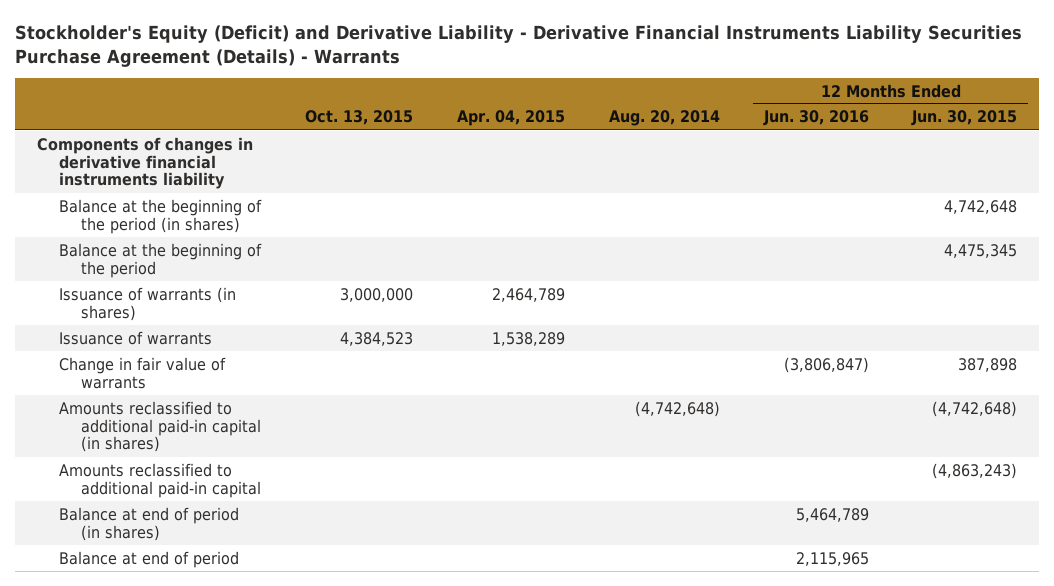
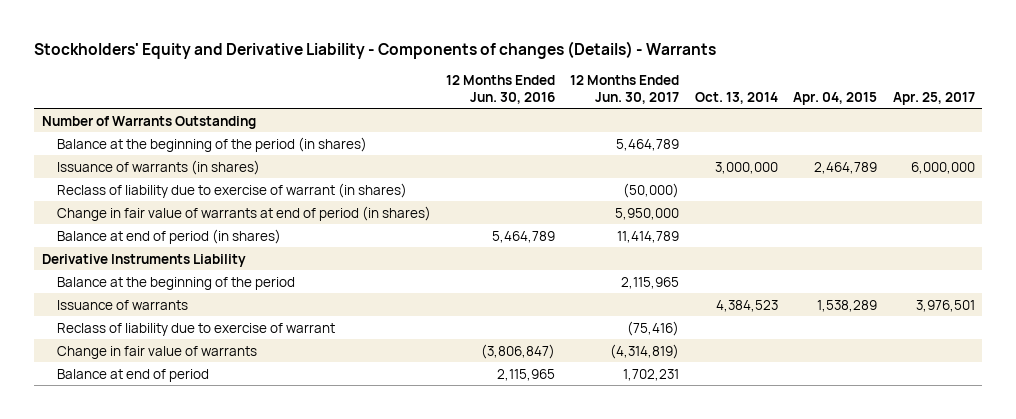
[14,24,1022,67] Stockholder's Equity (Deficit) and Derivative Liability - Derivative Financial Instruments Liability Securities Purchase Agreement (Details) - Warrants -> [33,40,716,59] Stockholders' Equity and Derivative Liability - Components of changes (Details) - Warrants
[304,110,413,126] Oct. 13, 2015 -> none
[608,110,720,127] Aug. 20, 2014 -> none
[911,110,1018,127] Jun. 30, 2015 -> none
none -> [570,75,680,104] 12 Months Ended Jun. 30, 2017
none -> [694,91,778,104] Oct. 13, 2014
none -> [892,91,975,105] Apr. 25, 2017
[36,136,253,190] Components of changes in derivative financial instruments liability -> none
none -> [41,115,256,129] Number of Warrants Outstanding
none -> [56,182,407,198] Reclass of liability due to exercise of warrant (in shares)
none -> [56,205,431,221] Change in fair value of warrants at end of period (in shares)
[58,506,239,541] Balance at end of period (in shares) -> [56,228,281,244] Balance at end of period (in shares)
none -> [41,253,246,267] Derivative Instruments Liability
[58,242,262,278] Balance at the beginning of the period -> [56,276,295,290] Balance at the beginning of the period
none -> [56,322,335,336] Reclass of liability due to exercise of warrant
[58,400,261,453] Amounts reclassified to additional paid-in capital (in shares) -> none
[58,462,261,498] Amounts reclassified to additional paid-in capital -> none

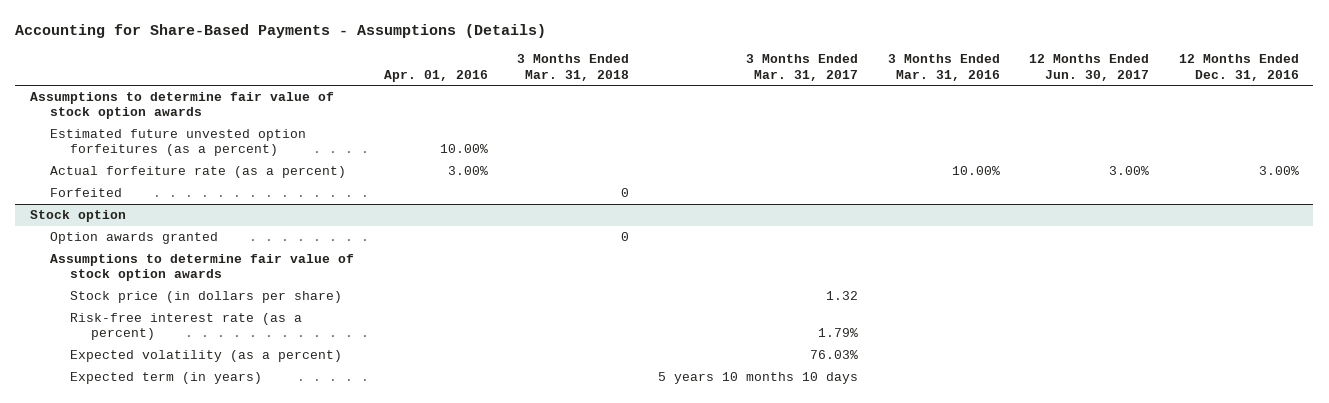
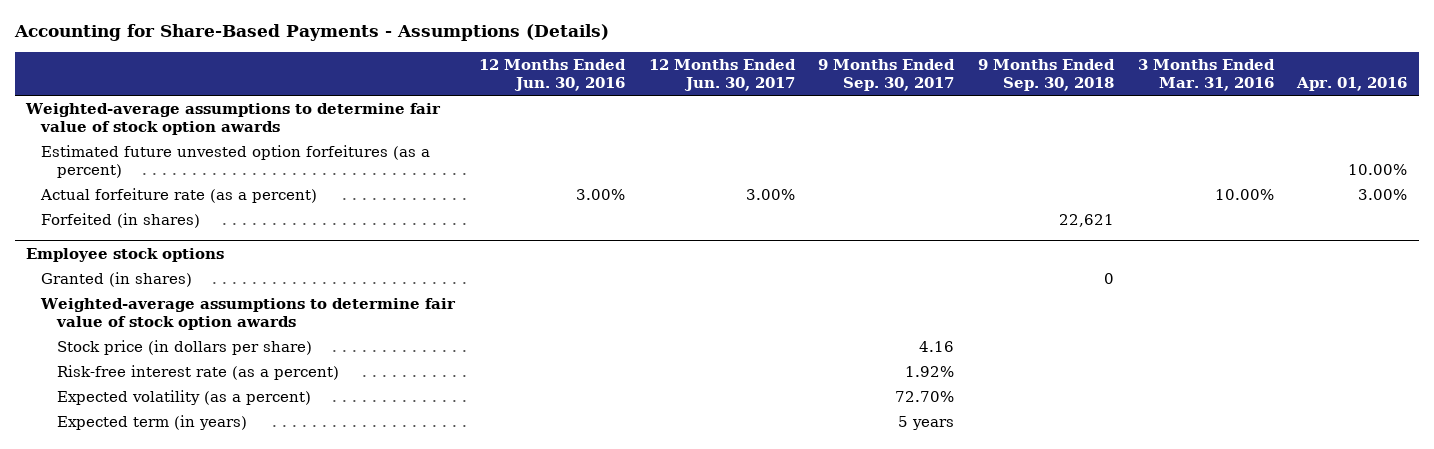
[517,54,630,81] 3 Months Ended Mar. 31, 2018 -> none
[746,54,859,81] 3 Months Ended Mar. 31, 2017 -> none
[1178,54,1299,81] 12 Months Ended Dec. 31, 2016 -> none
none -> [479,59,627,92] 12 Months Ended Jun. 30, 2016
none -> [818,59,956,92] 9 Months Ended Sep. 30, 2017
none -> [978,59,1116,92] 9 Months Ended Sep. 30, 2018
[29,92,334,120] Assumptions to determine fair value of stock option awards -> [25,103,442,136] Weighted-average assumptions to determine fair value of stock option awards
[50,188,123,198] Forfeited -> [41,213,201,229] Forfeited (in shares)
[29,210,126,223] Stock option -> [26,248,225,263] Employee stock options
[50,232,219,245] Option awards granted -> [41,272,193,288] Granted (in shares)
[50,254,355,282] Assumptions to determine fair value of stock option awards -> [40,298,457,331] Weighted-average assumptions to determine fair value of stock option awards

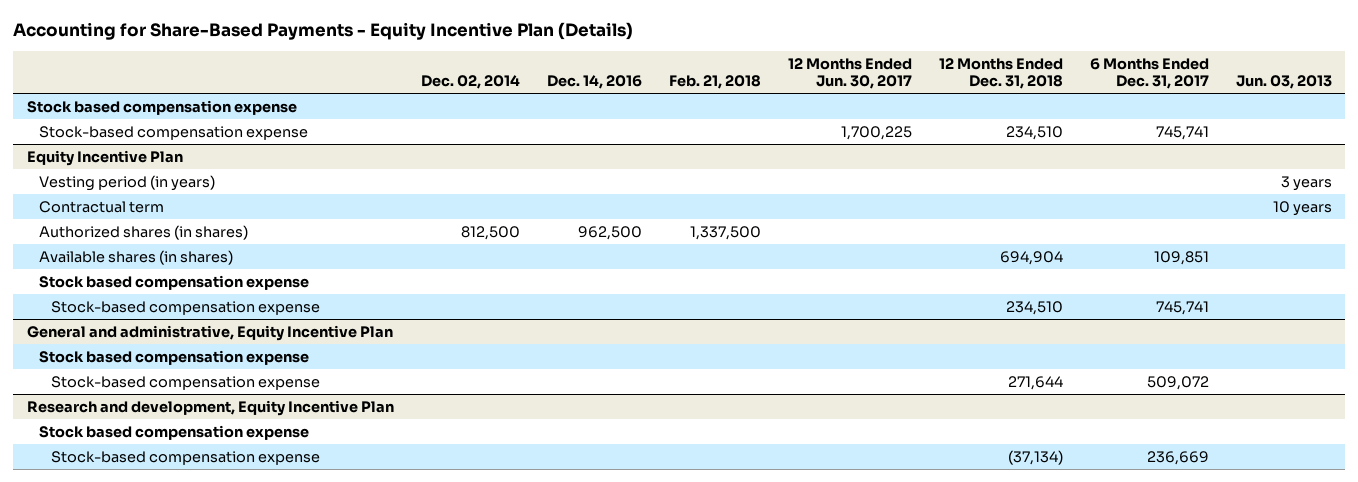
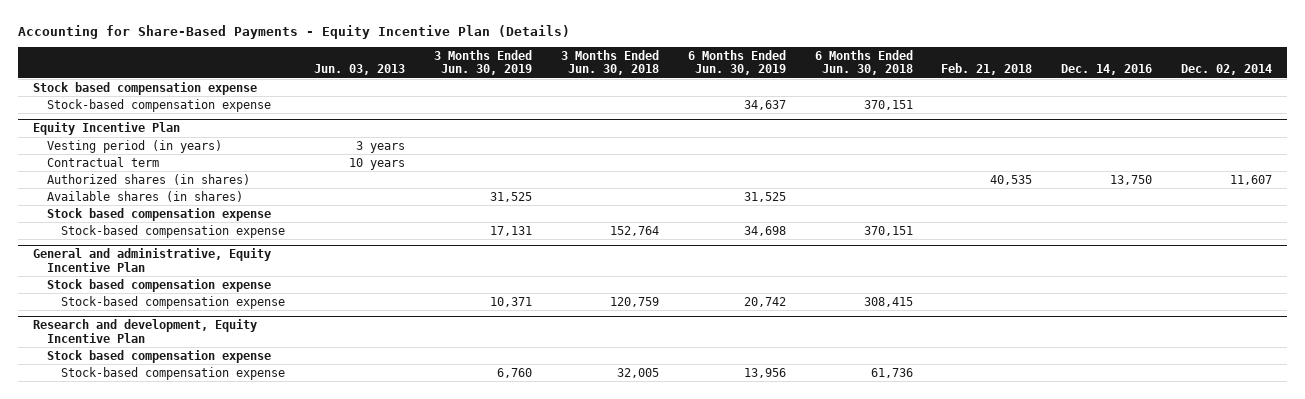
[787,57,912,90] 12 Months Ended Jun. 30, 2017 -> none
[938,57,1063,90] 12 Months Ended Dec. 31, 2018 -> none
[1089,57,1209,90] 6 Months Ended Dec. 31, 2017 -> none
none -> [433,50,532,76] 3 Months Ended Jun. 30, 2019
none -> [560,50,659,76] 3 Months Ended Jun. 30, 2018
none -> [687,50,786,76] 6 Months Ended Jun. 30, 2019
none -> [814,50,913,76] 6 Months Ended Jun. 30, 2018
[460,225,520,240] 812,500 -> [1230,174,1273,185] 11,607
[577,225,642,240] 962,500 -> [1110,174,1153,185] 13,750
[689,225,761,240] 1,337,500 -> [990,174,1033,185] 40,535

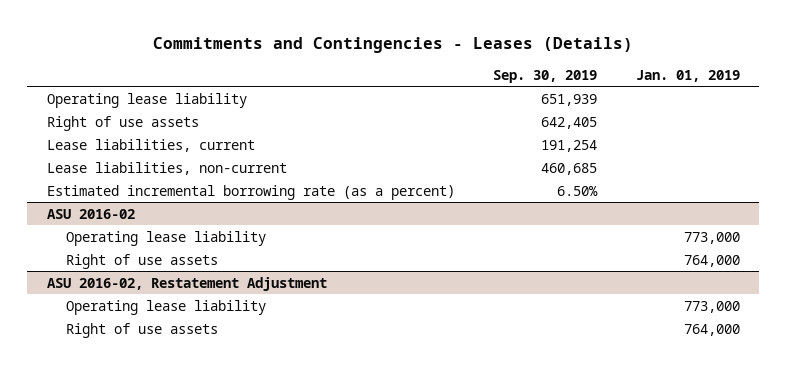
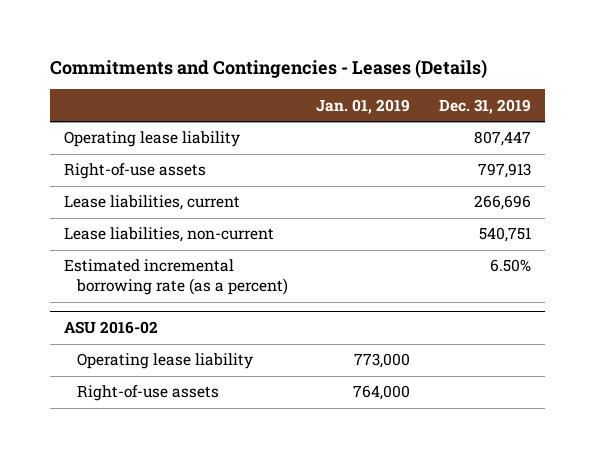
[493,69,598,83] Sep. 30, 2019 -> none
none -> [438,98,531,114] Dec. 31, 2019
[46,115,199,131] Right of use assets -> [63,163,206,180] Right-of-use assets
[46,276,327,291] ASU 2016-02, Restatement Adjustment -> none
[66,299,267,315] Operating lease liability -> none
[66,322,219,338] Right of use assets -> none
[66,253,219,269] Right of use assets -> [76,385,219,402] Right-of-use assets

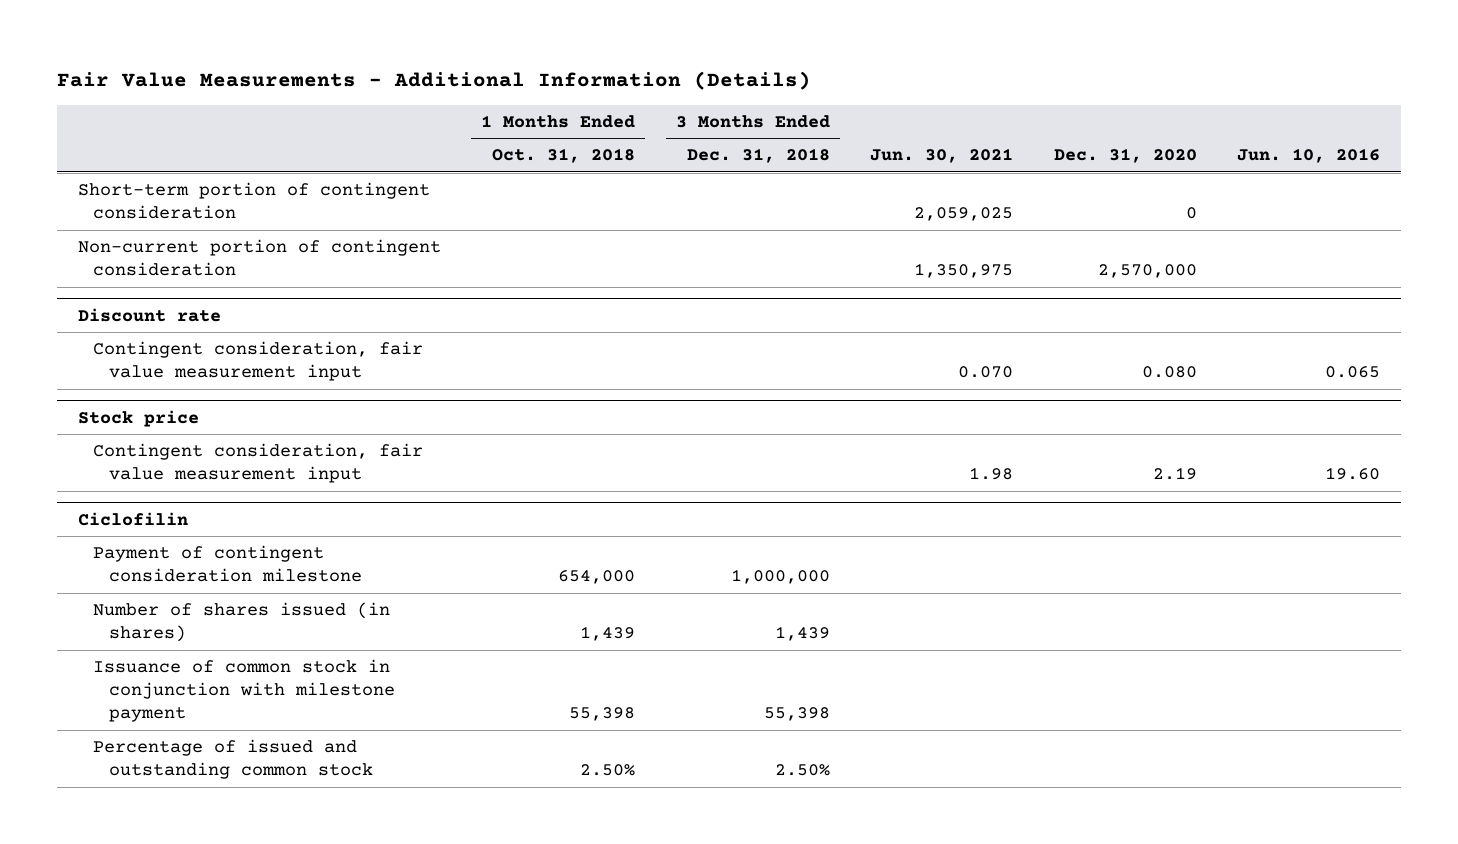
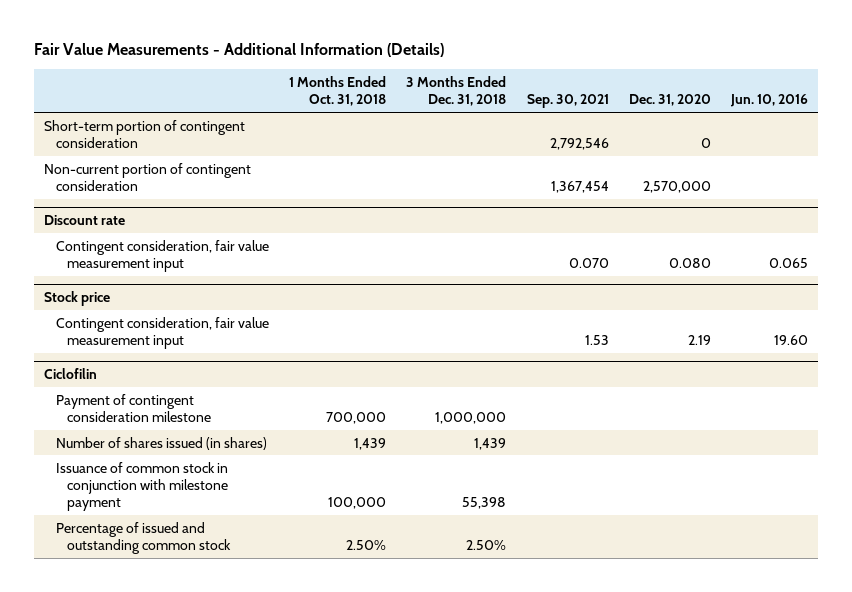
[870,148,1014,164] Jun. 30, 2021 -> none
none -> [526,94,609,109] Sep. 30, 2021
[558,570,636,585] 654,000 -> [325,411,386,424] 700,000
[569,707,636,722] 55,398 -> [327,497,386,510] 100,000

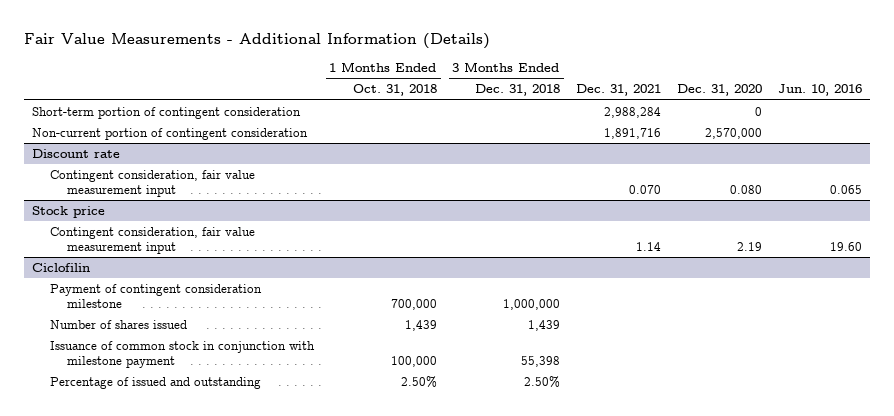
[526,94,609,109] Sep. 30, 2021 -> none
none -> [575,84,661,97] Dec. 31, 2021
[55,436,267,450] Number of shares issued (in shares) -> [49,320,187,330] Number of shares issued
[55,521,232,554] Percentage of issued and outstanding common stock -> [49,377,261,390] Percentage of issued and outstanding

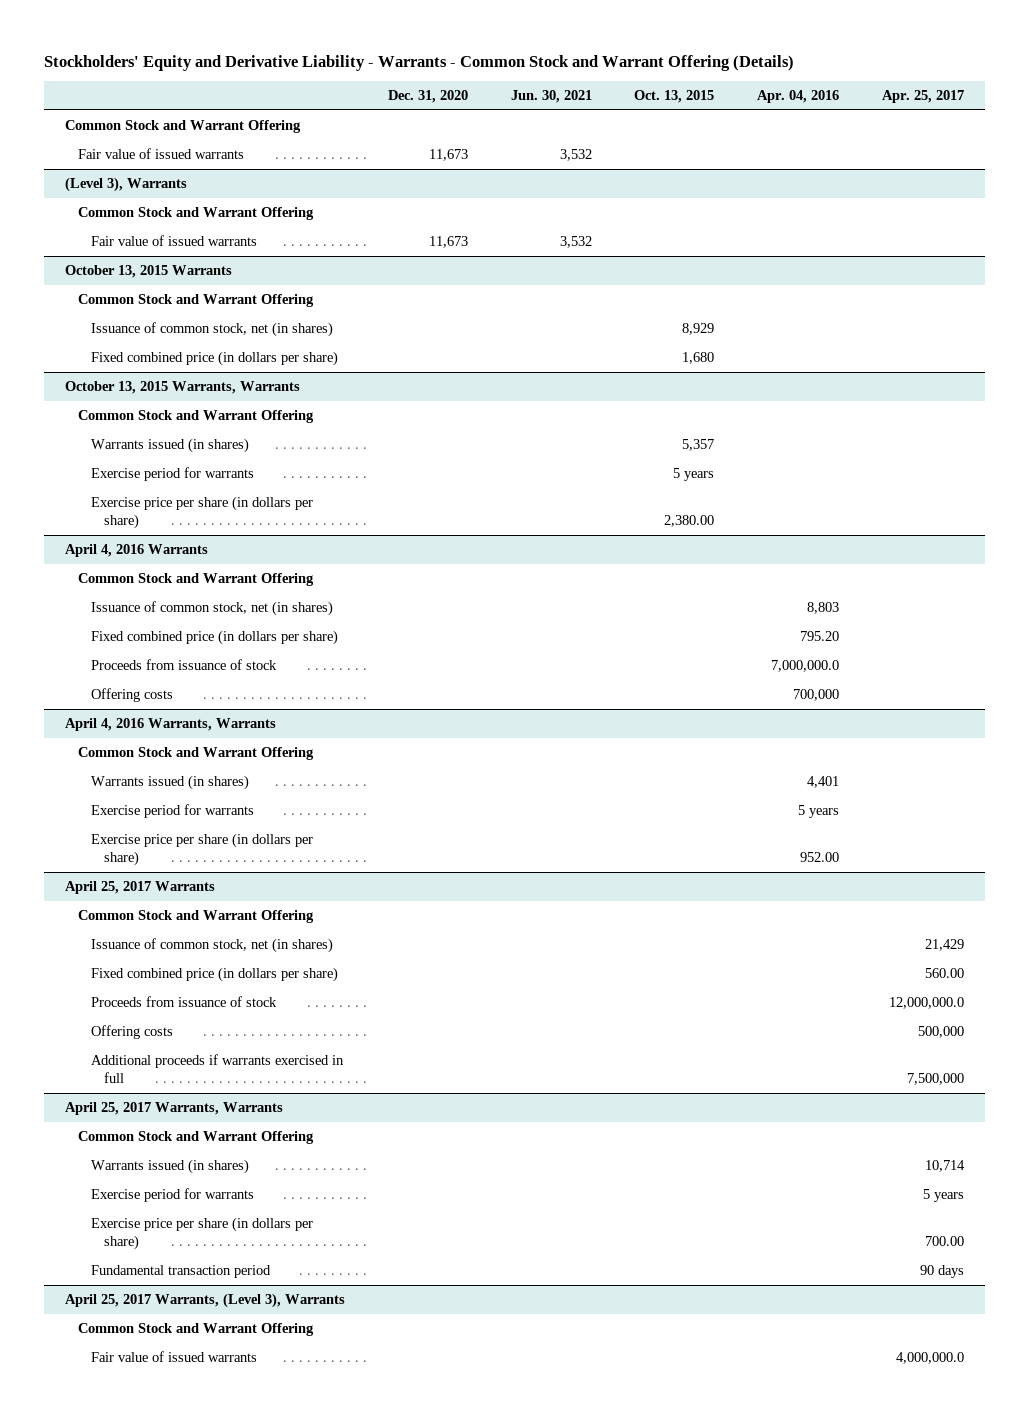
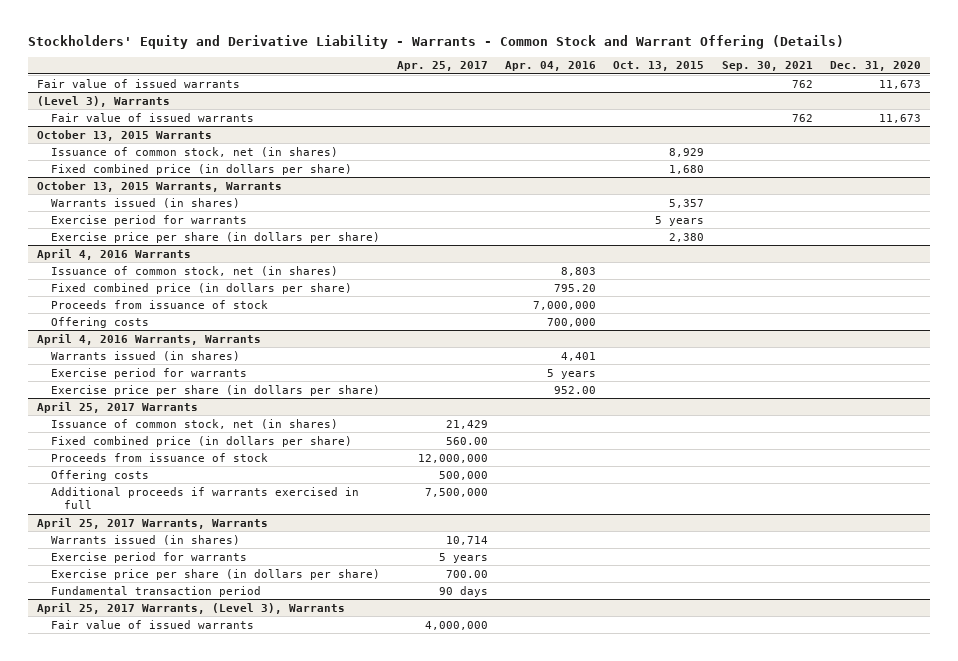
[510,90,592,104] Jun. 30, 2021 -> none
none -> [721,61,813,72] Sep. 30, 2021
[65,120,302,134] Common Stock and Warrant Offering -> none
[78,207,315,221] Common Stock and Warrant Offering -> none
[78,294,315,308] Common Stock and Warrant Offering -> none
[78,410,315,424] Common Stock and Warrant Offering -> none
[664,515,715,528] 2,380.00 -> [669,232,705,242] 2,380
[78,573,315,587] Common Stock and Warrant Offering -> none
[771,660,840,673] 7,000,000.0 -> [533,300,597,310] 7,000,000
[78,747,315,761] Common Stock and Warrant Offering -> none
[78,910,315,924] Common Stock and Warrant Offering -> none
[888,997,964,1010] 12,000,000.0 -> [417,453,488,463] 12,000,000
[78,1131,315,1145] Common Stock and Warrant Offering -> none
[78,1323,315,1337] Common Stock and Warrant Offering -> none
[895,1352,964,1365] 4,000,000.0 -> [424,620,488,630] 4,000,000

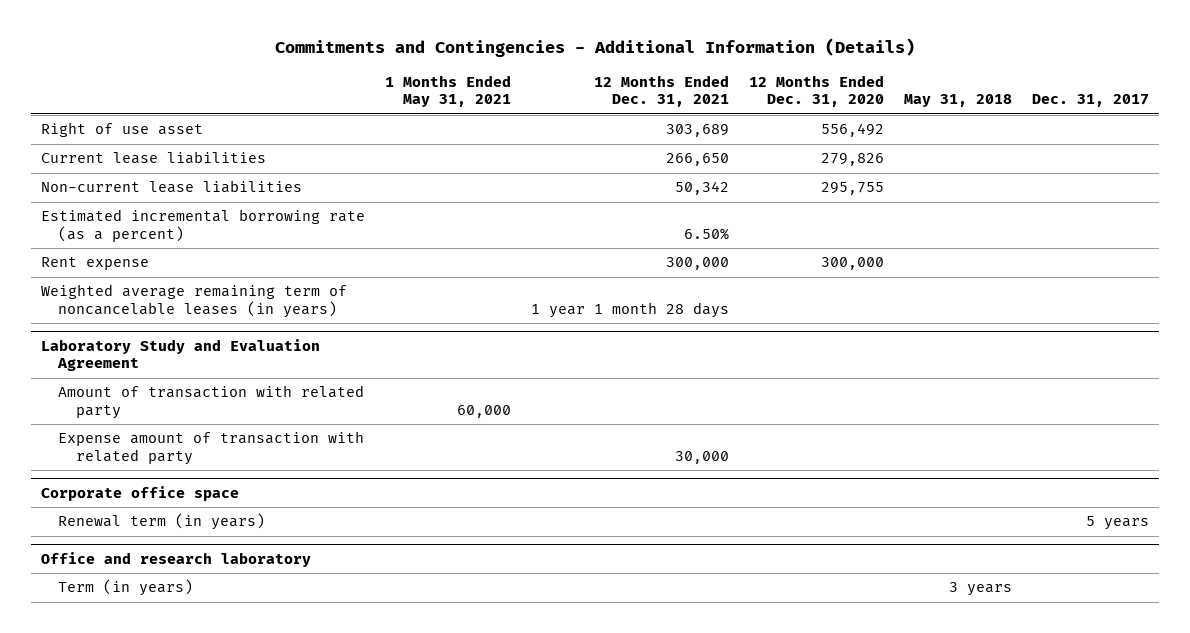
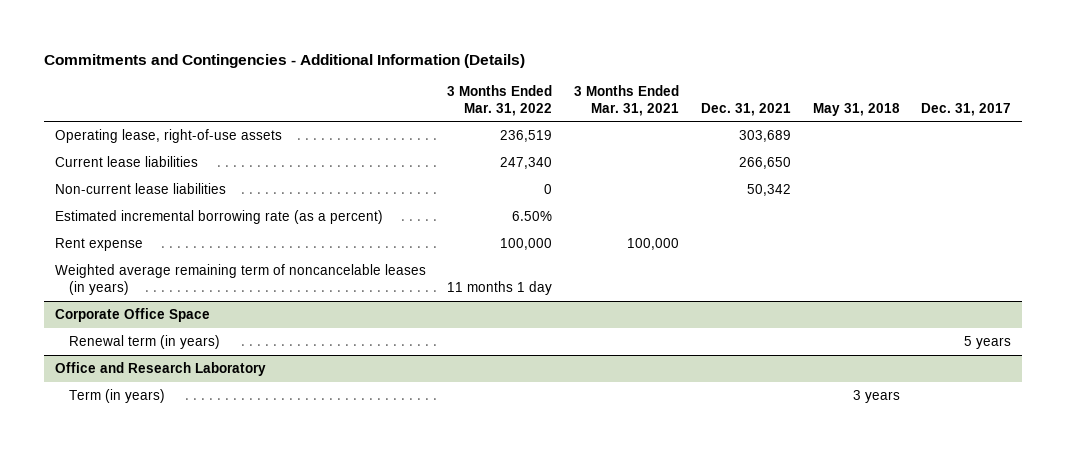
[384,75,511,108] 1 Months Ended May 31, 2021 -> none
[593,75,729,108] 12 Months Ended Dec. 31, 2021 -> none
[748,75,884,108] 12 Months Ended Dec. 31, 2020 -> none
none -> [447,84,553,116] 3 Months Ended Mar. 31, 2022
none -> [574,84,680,116] 3 Months Ended Mar. 31, 2021
none -> [700,102,791,116] Dec. 31, 2021
[41,122,204,138] Right of use asset -> [54,128,282,143] Operating lease, right-of-use assets
[41,339,321,372] Laboratory Study and Evaluation Agreement -> none
[58,385,365,419] Amount of transaction with related party -> none
[58,431,365,465] Expense amount of transaction with related party -> none
[41,486,240,502] Corporate office space -> [54,307,210,322] Corporate Office Space
[41,552,312,568] Office and research laboratory -> [54,361,266,376] Office and Research Laboratory

